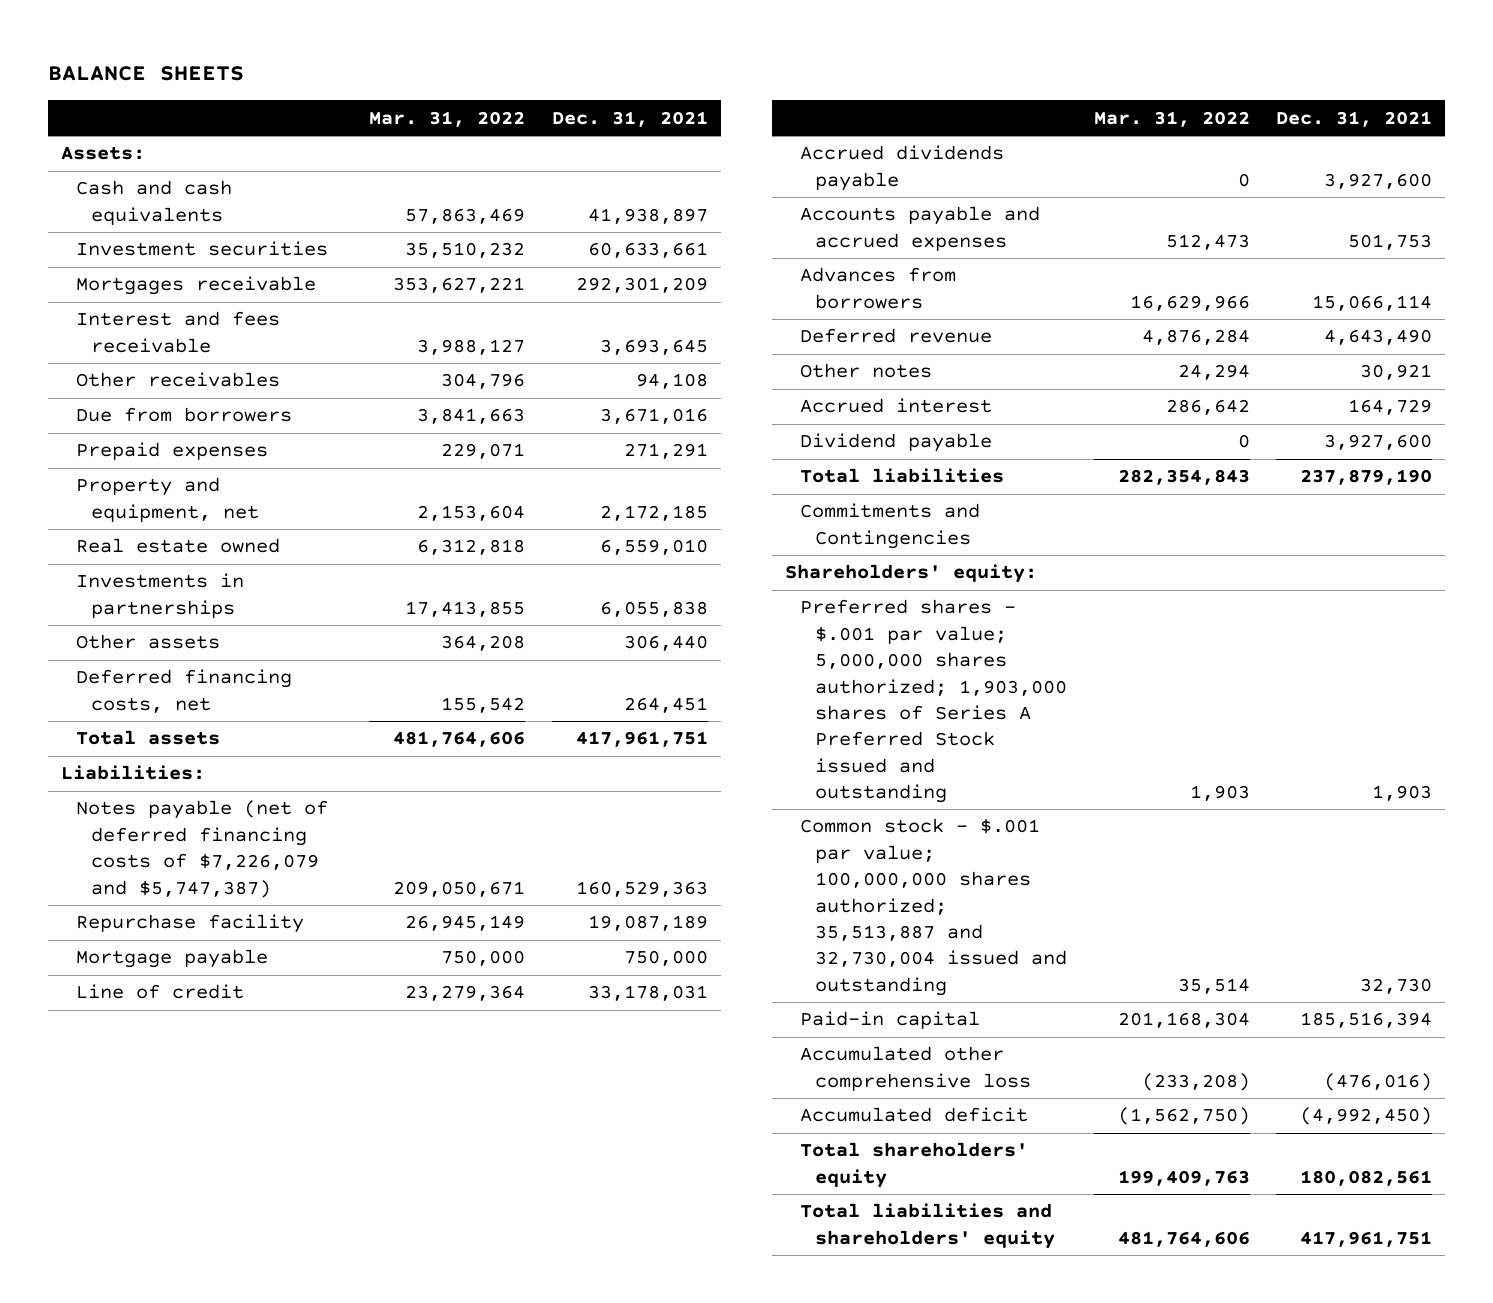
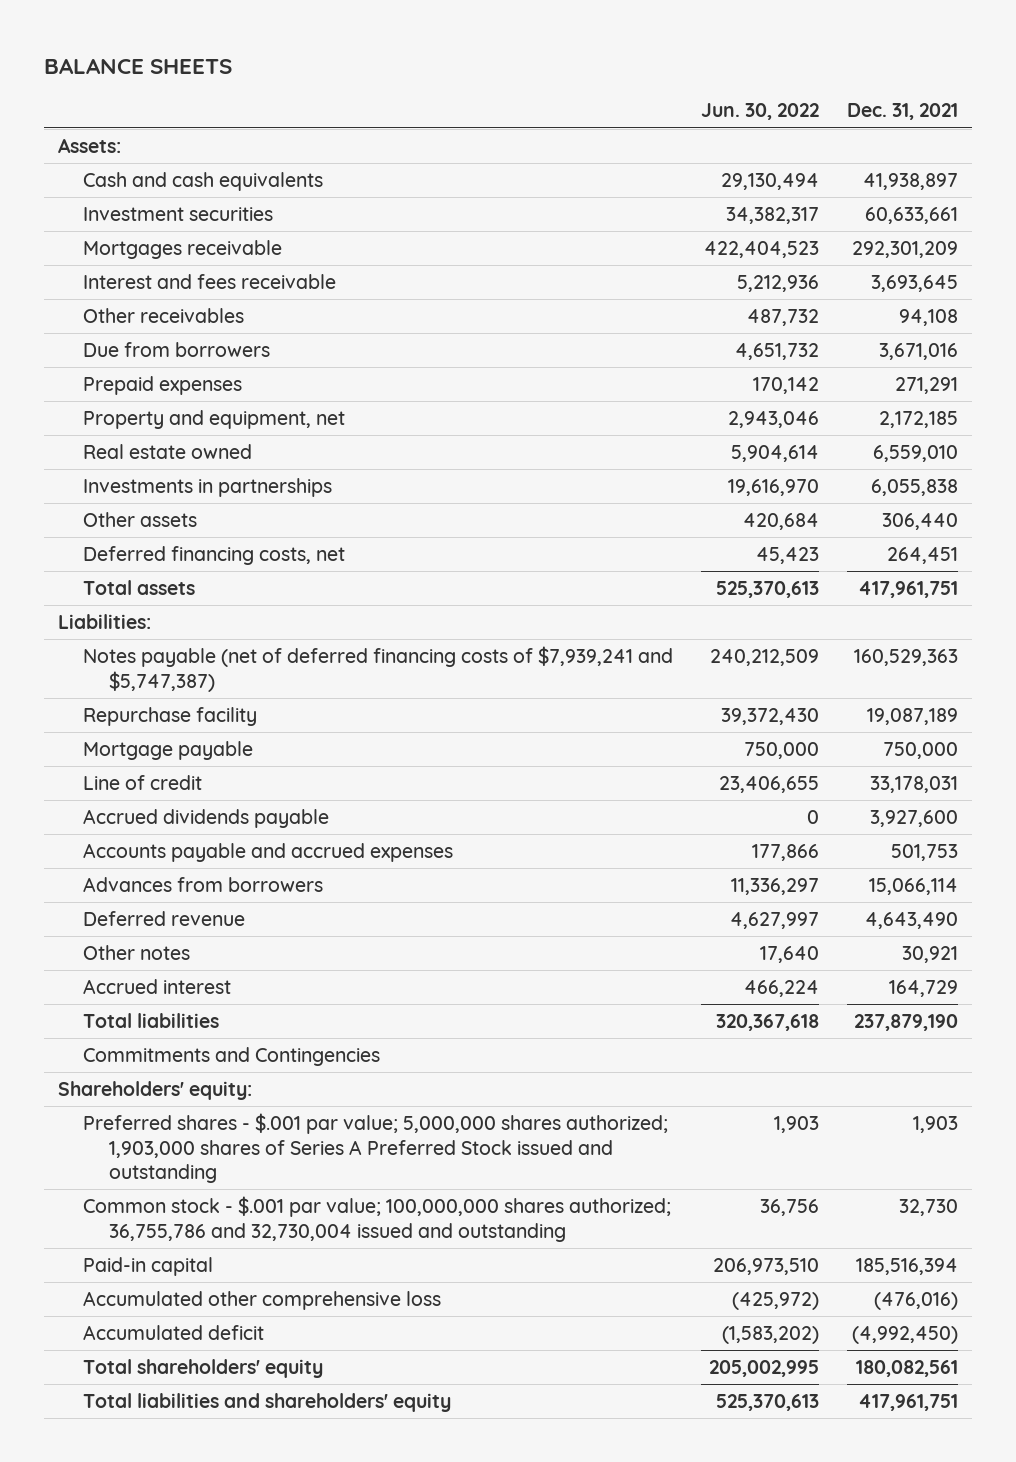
[369,110,526,127] Mar. 31, 2022 -> none
none -> [701,103,820,121] Jun. 30, 2022
[76,800,329,898] Notes payable (net of deferred financing costs of $7,226,079 and $5,747,387) -> [83,645,674,692] Notes payable (net of deferred financing costs of $7,939,241 and $5,747,387)
[800,433,993,453] Dividend payable -> none
[800,818,1068,996] Common stock - $.001 par value; 100,000,000 shares authorized; 35,513,887 and 32,730,004 issued and outstanding -> [83,1195,672,1242] Common stock - $.001 par value; 100,000,000 shares authorized; 36,755,786 and 32,730,004 issued and outstanding

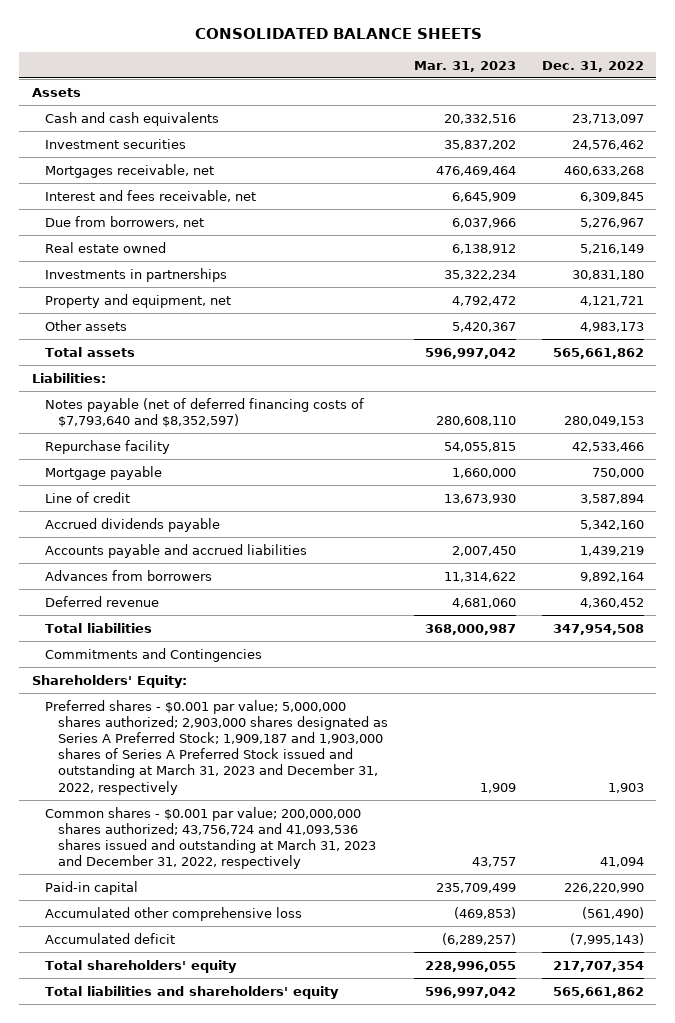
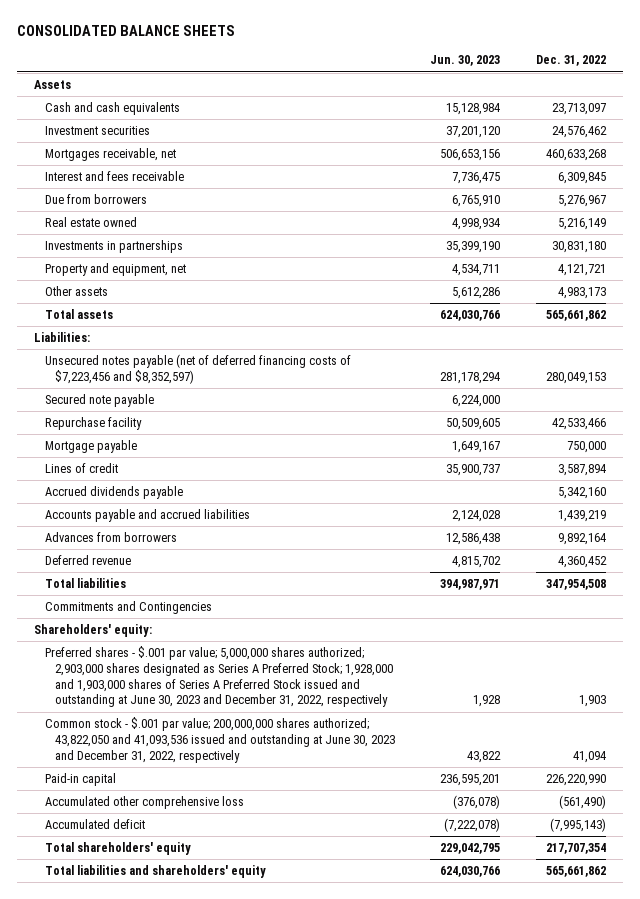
[413,60,516,72] Mar. 31, 2023 -> none
none -> [430,55,501,67] Jun. 30, 2023
[44,189,256,202] Interest and fees receivable, net -> [44,171,184,182] Interest and fees receivable
[44,215,204,228] Due from borrowers, net -> [44,194,147,205] Due from borrowers
[44,397,364,427] Notes payable (net of deferred financing costs of $7,793,640 and $8,352,597) -> [44,354,351,384] Unsecured notes payable (net of deferred financing costs of $7,223,456 and $8,352,597)
none -> [44,394,154,408] Secured note payable
[44,491,130,503] Line of credit -> [44,463,118,474] Lines of credit
[31,674,187,688] Shareholders' Equity: -> [34,624,153,638] Shareholders' equity:
[44,699,389,795] Preferred shares - $0.001 par value; 5,000,000 shares authorized; 2,903,000 shares designated as Series A Preferred Stock; 1,909,187 and 1,903,000 shares of Series A Preferred Stock issued and outstanding at March 31, 2023 and December 31, 2022, respectively -> [44,646,394,708] Preferred shares - $.001 par value; 5,000,000 shares authorized; 2,903,000 shares designated as Series A Preferred Stock; 1,928,000 and 1,903,000 shares of Series A Preferred Stock issued and outstanding at June 30, 2023 and December 31, 2022, respectively
[44,806,377,870] Common shares - $0.001 par value; 200,000,000 shares authorized; 43,756,724 and 41,093,536 shares issued and outstanding at March 31, 2023 and December 31, 2022, respectively -> [44,717,396,763] Common stock - $.001 par value; 200,000,000 shares authorized; 43,822,050 and 41,093,536 issued and outstanding at June 30, 2023 and December 31, 2022, respectively

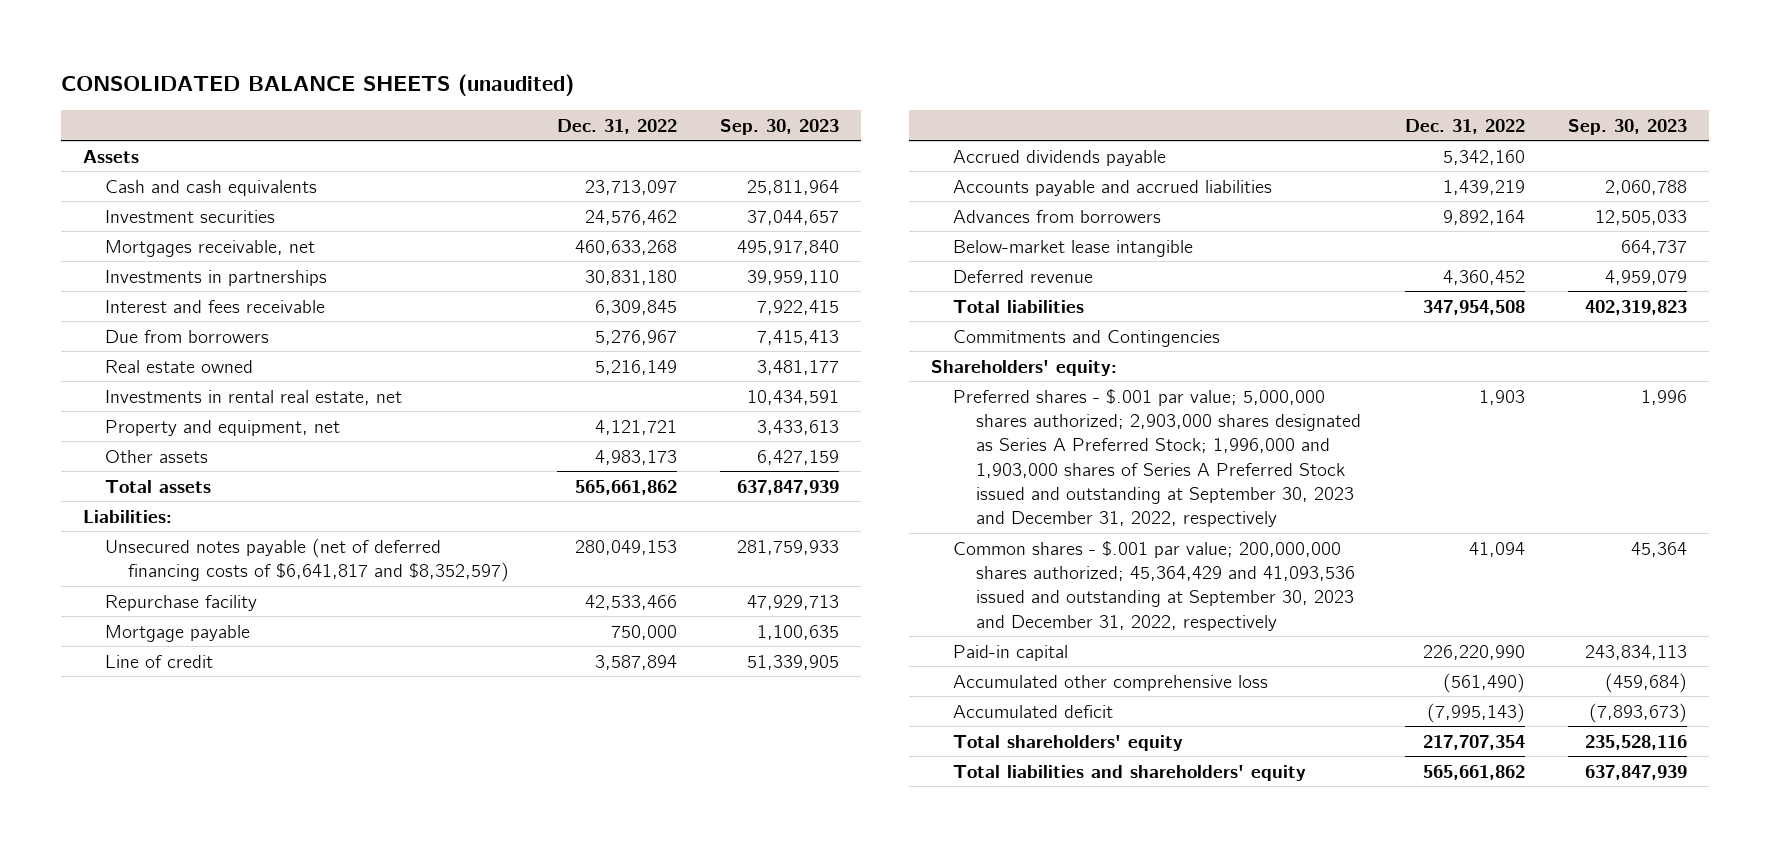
[16,24,235,36] CONSOLIDATED BALANCE SHEETS -> [61,73,575,96] CONSOLIDATED BALANCE SHEETS (unaudited)
[430,55,501,67] Jun. 30, 2023 -> none
none -> [720,118,840,135] Sep. 30, 2023
[44,240,183,254] Investments in partnerships -> [105,269,328,286] Investments in partnerships
none -> [105,389,403,405] Investments in rental real estate, net
[44,394,154,408] Secured note payable -> none
[44,354,351,384] Unsecured notes payable (net of deferred financing costs of $7,223,456 and $8,352,597) -> [105,537,510,583] Unsecured notes payable (net of deferred financing costs of $6,641,817 and $8,352,597)
[44,463,118,474] Lines of credit -> [105,654,214,668] Line of credit
none -> [953,239,1194,257] Below-market lease intangible
[44,646,394,708] Preferred shares - $.001 par value; 5,000,000 shares authorized; 2,903,000 shares designated as Series A Preferred Stock; 1,928,000 and 1,903,000 shares of Series A Preferred Stock issued and outstanding at June 30, 2023 and December 31, 2022, respectively -> [953,388,1362,528] Preferred shares - $.001 par value; 5,000,000 shares authorized; 2,903,000 shares designated as Series A Preferred Stock; 1,996,000 and 1,903,000 shares of Series A Preferred Stock issued and outstanding at September 30, 2023 and December 31, 2022, respectively
[44,717,396,763] Common stock - $.001 par value; 200,000,000 shares authorized; 43,822,050 and 41,093,536 issued and outstanding at June 30, 2023 and December 31, 2022, respectively -> [953,540,1356,631] Common shares - $.001 par value; 200,000,000 shares authorized; 45,364,429 and 41,093,536 issued and outstanding at September 30, 2023 and December 31, 2022, respectively

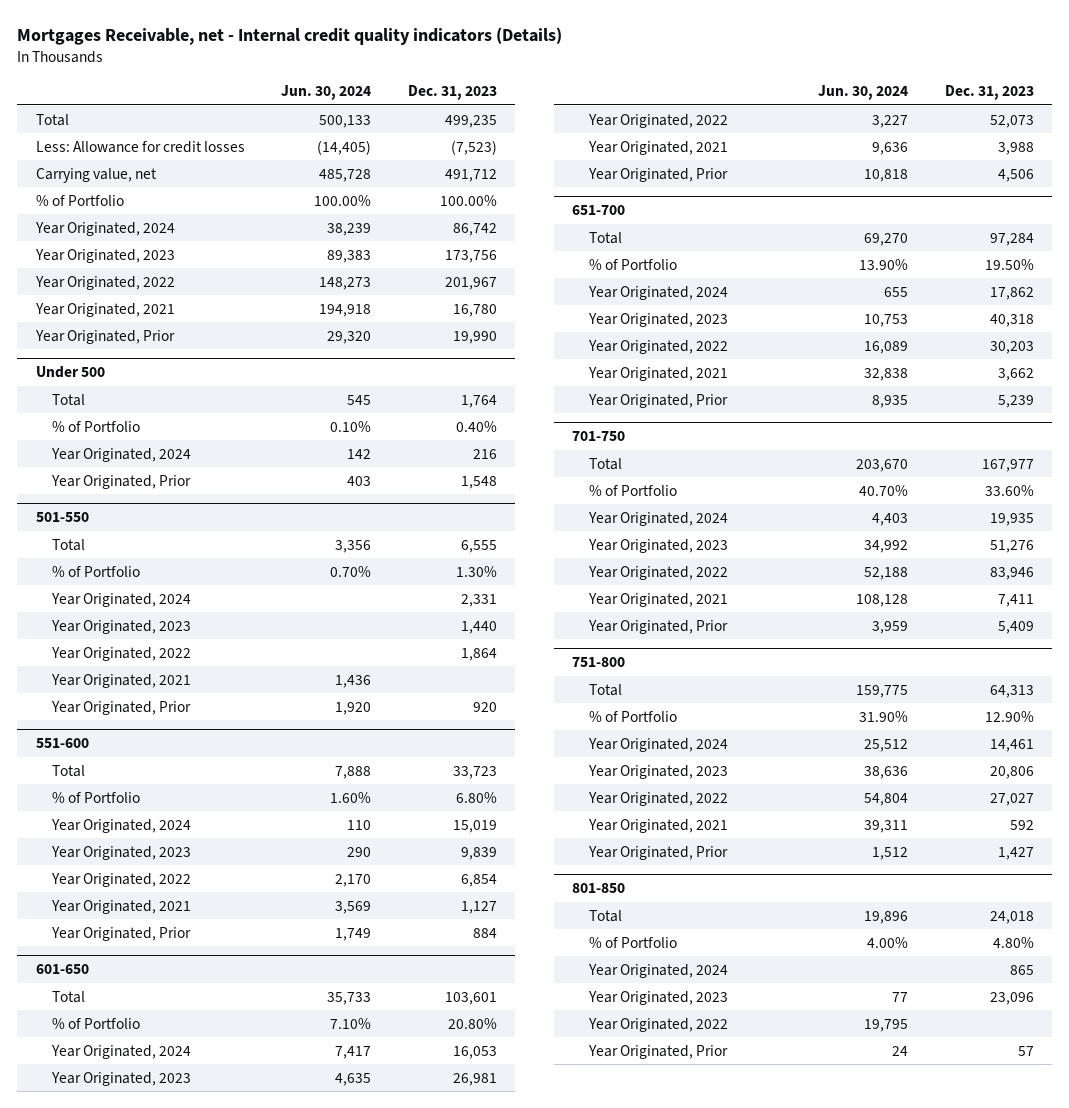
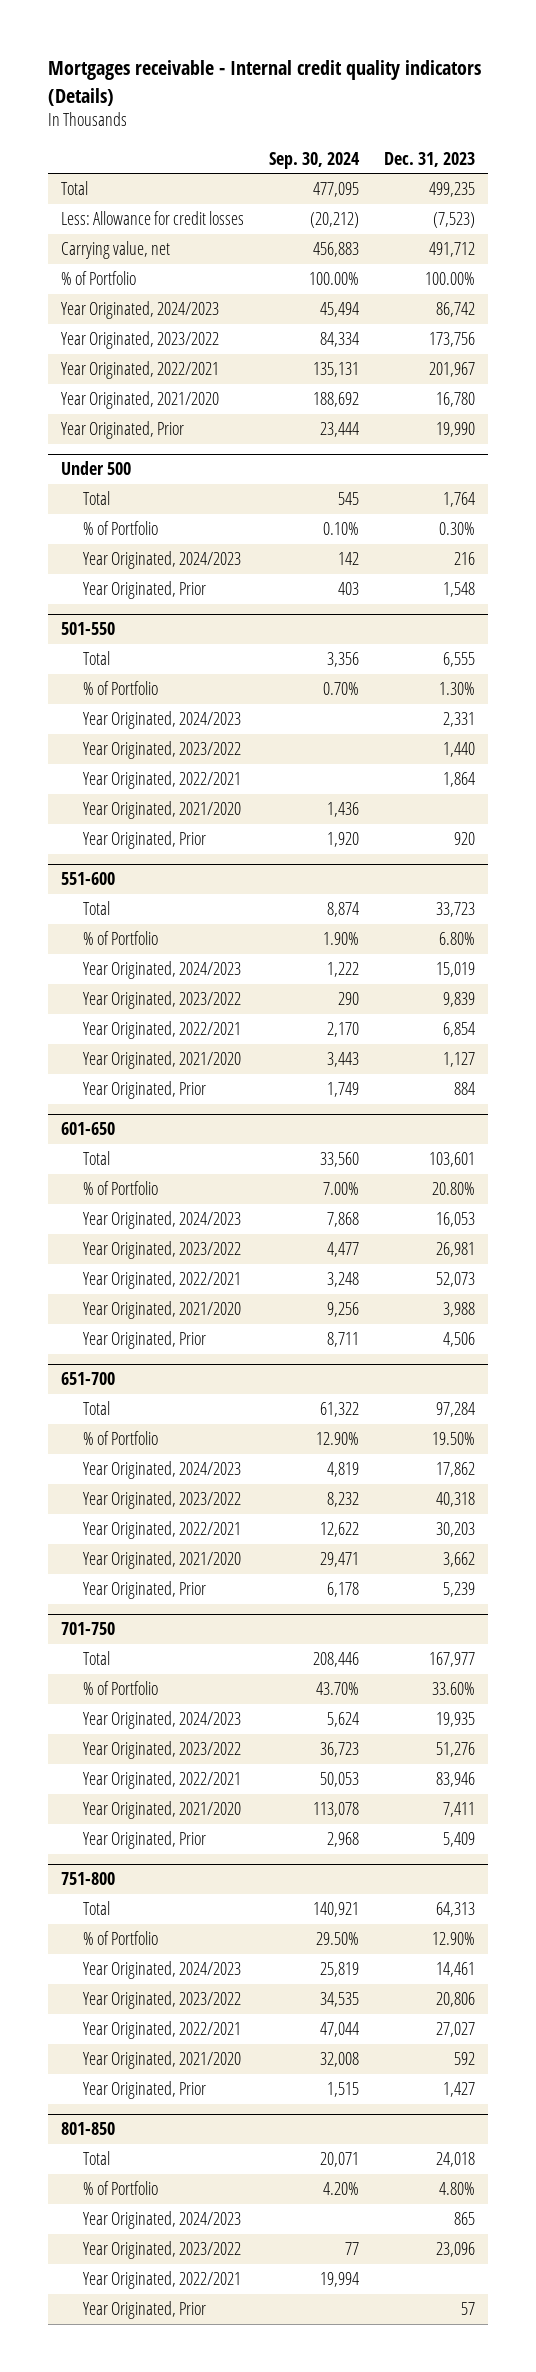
[17,27,563,46] Mortgages Receivable, net - Internal credit quality indicators (Details) -> [48,60,482,106] Mortgages receivable - Internal credit quality indicators (Details)
[281,85,372,101] Jun. 30, 2024 -> none
none -> [268,151,360,169] Sep. 30, 2024
[34,221,175,236] Year Originated, 2024 -> [60,301,219,320] Year Originated, 2024/2023
[34,248,175,263] Year Originated, 2023 -> [60,331,219,350] Year Originated, 2023/2022
[34,275,175,290] Year Originated, 2022 -> [60,361,219,380] Year Originated, 2022/2021
[34,302,175,317] Year Originated, 2021 -> [60,391,219,410] Year Originated, 2021/2020
[455,420,497,432] 0.40% -> [438,522,475,536] 0.30%
[51,447,192,462] Year Originated, 2024 -> [83,551,242,570] Year Originated, 2024/2023
[51,592,192,607] Year Originated, 2024 -> [83,711,242,730] Year Originated, 2024/2023
[51,619,192,634] Year Originated, 2023 -> [83,741,242,760] Year Originated, 2023/2022
[51,646,192,661] Year Originated, 2022 -> [83,771,242,790] Year Originated, 2022/2021
[51,673,192,688] Year Originated, 2021 -> [83,801,242,820] Year Originated, 2021/2020
[51,818,192,833] Year Originated, 2024 -> [83,961,242,980] Year Originated, 2024/2023
[51,845,192,860] Year Originated, 2023 -> [83,991,242,1010] Year Originated, 2023/2022
[51,872,192,887] Year Originated, 2022 -> [83,1021,242,1040] Year Originated, 2022/2021
[51,899,192,914] Year Originated, 2021 -> [83,1051,242,1070] Year Originated, 2021/2020
[51,1044,192,1059] Year Originated, 2024 -> [83,1211,242,1230] Year Originated, 2024/2023
[51,1071,192,1086] Year Originated, 2023 -> [83,1241,242,1260] Year Originated, 2023/2022
[587,113,728,128] Year Originated, 2022 -> [83,1271,242,1290] Year Originated, 2022/2021
[587,140,728,155] Year Originated, 2021 -> [83,1301,242,1320] Year Originated, 2021/2020
[587,285,728,300] Year Originated, 2024 -> [83,1461,242,1480] Year Originated, 2024/2023
[587,312,728,327] Year Originated, 2023 -> [83,1491,242,1510] Year Originated, 2023/2022
[587,339,728,354] Year Originated, 2022 -> [83,1521,242,1540] Year Originated, 2022/2021
[587,366,728,381] Year Originated, 2021 -> [83,1551,242,1570] Year Originated, 2021/2020
[587,511,728,526] Year Originated, 2024 -> [83,1711,242,1730] Year Originated, 2024/2023
[587,538,728,553] Year Originated, 2023 -> [83,1741,242,1760] Year Originated, 2023/2022
[587,565,728,580] Year Originated, 2022 -> [83,1771,242,1790] Year Originated, 2022/2021
[587,592,728,607] Year Originated, 2021 -> [83,1801,242,1820] Year Originated, 2021/2020
[587,737,728,752] Year Originated, 2024 -> [83,1961,242,1980] Year Originated, 2024/2023
[587,764,728,779] Year Originated, 2023 -> [83,1991,242,2010] Year Originated, 2023/2022
[587,791,728,806] Year Originated, 2022 -> [83,2021,242,2040] Year Originated, 2022/2021
[587,818,728,833] Year Originated, 2021 -> [83,2051,242,2070] Year Originated, 2021/2020
[587,963,728,978] Year Originated, 2024 -> [83,2211,242,2230] Year Originated, 2024/2023
[587,990,728,1005] Year Originated, 2023 -> [83,2241,242,2260] Year Originated, 2023/2022
[587,1017,728,1032] Year Originated, 2022 -> [83,2271,242,2290] Year Originated, 2022/2021

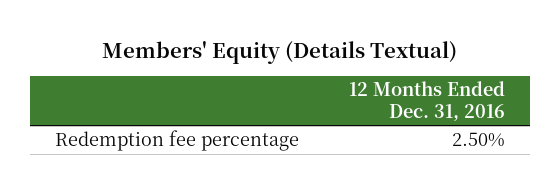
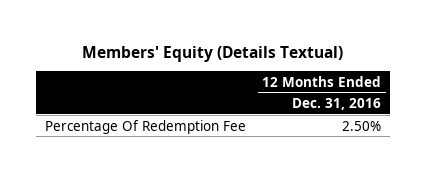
[55,130,300,152] Redemption fee percentage -> [44,119,246,134] Percentage Of Redemption Fee

